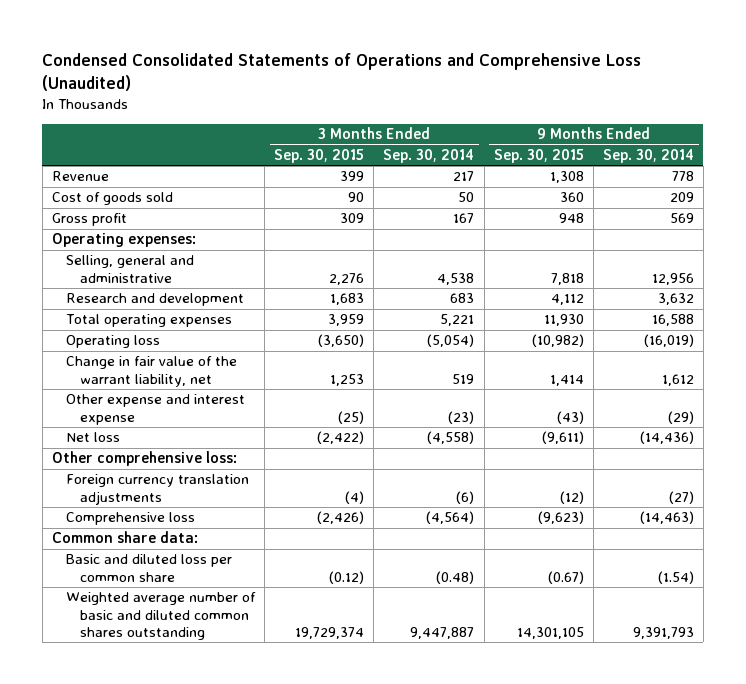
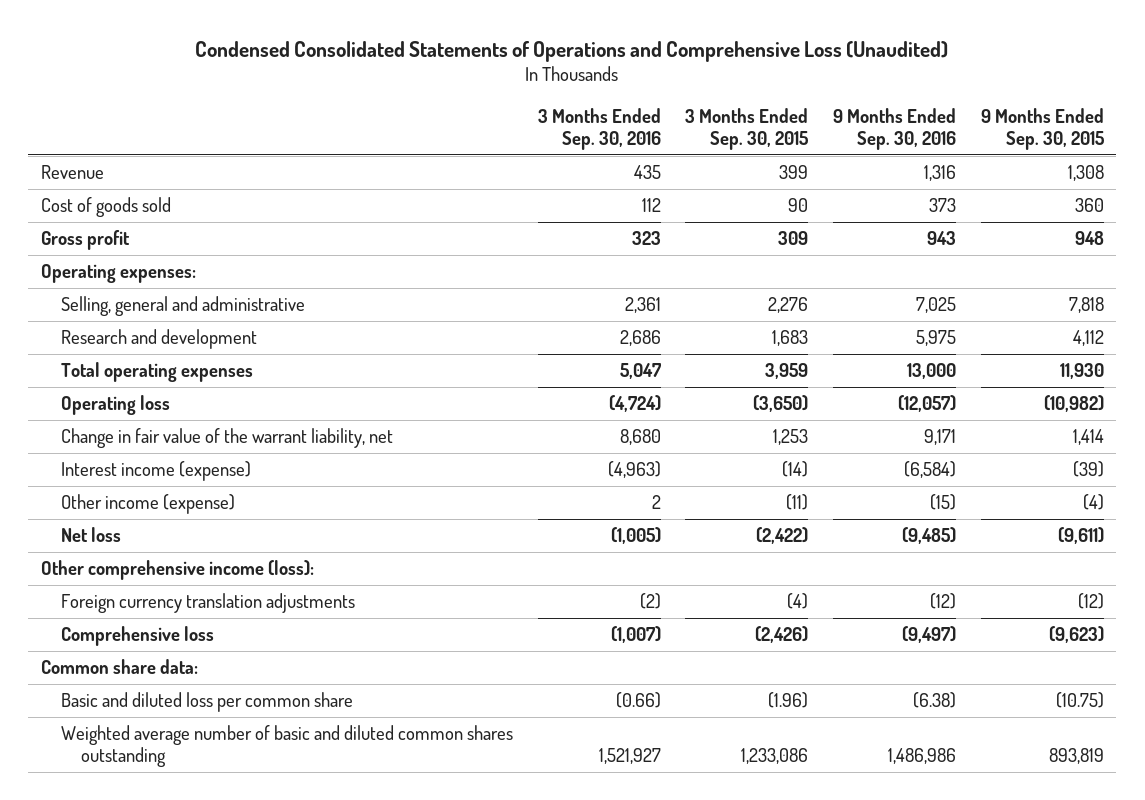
[383,148,475,163] Sep. 30, 2014 -> none
[602,148,694,163] Sep. 30, 2014 -> none
none -> [537,107,661,151] 3 Months Ended Sep. 30, 2016
none -> [833,107,957,151] 9 Months Ended Sep. 30, 2016
none -> [60,461,251,482] Interest income (expense)
[66,394,246,425] Other expense and interest expense -> [60,494,235,515] Other income (expense)
[338,410,365,424] (25) -> [786,494,809,511] (11)
[556,410,584,424] (43) -> [1083,494,1105,511] (4)
[51,451,237,467] Other comprehensive loss: -> [40,560,314,581] Other comprehensive income (loss):
[329,570,365,584] (0.12) -> [768,692,809,709] (1.96)
[547,570,584,584] (0.67) -> [1056,692,1105,709] (10.75)
[295,626,365,639] 19,729,374 -> [741,748,809,765] 1,233,086
[516,626,584,639] 14,301,105 -> [1049,748,1105,765] 893,819

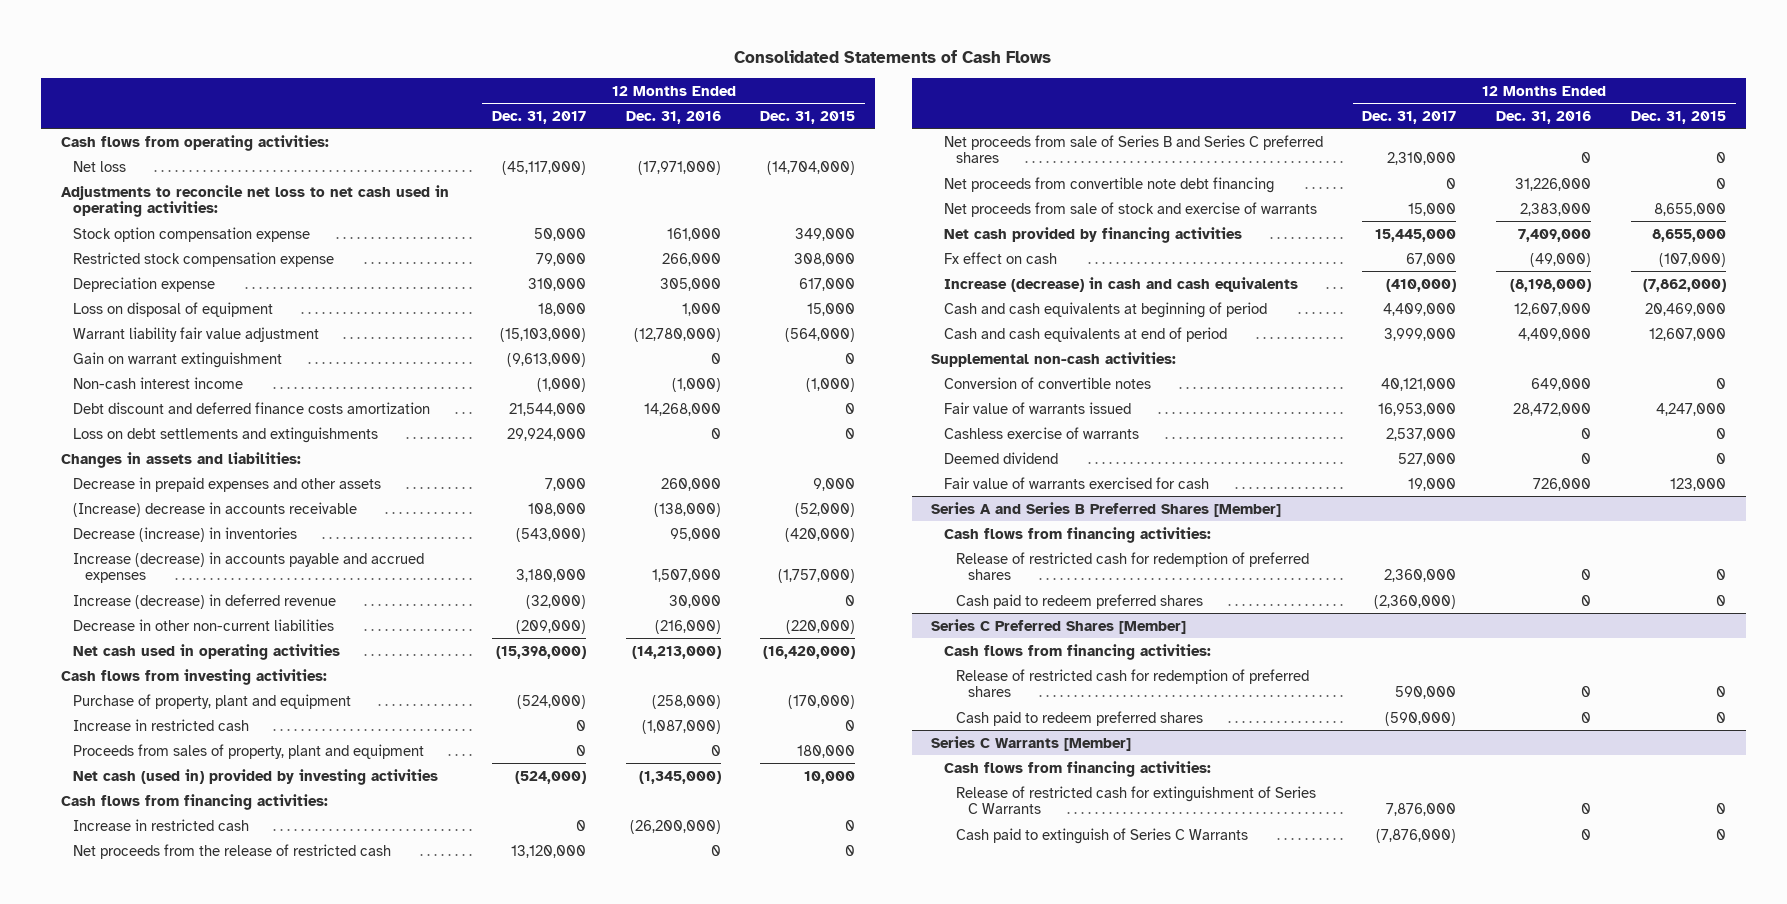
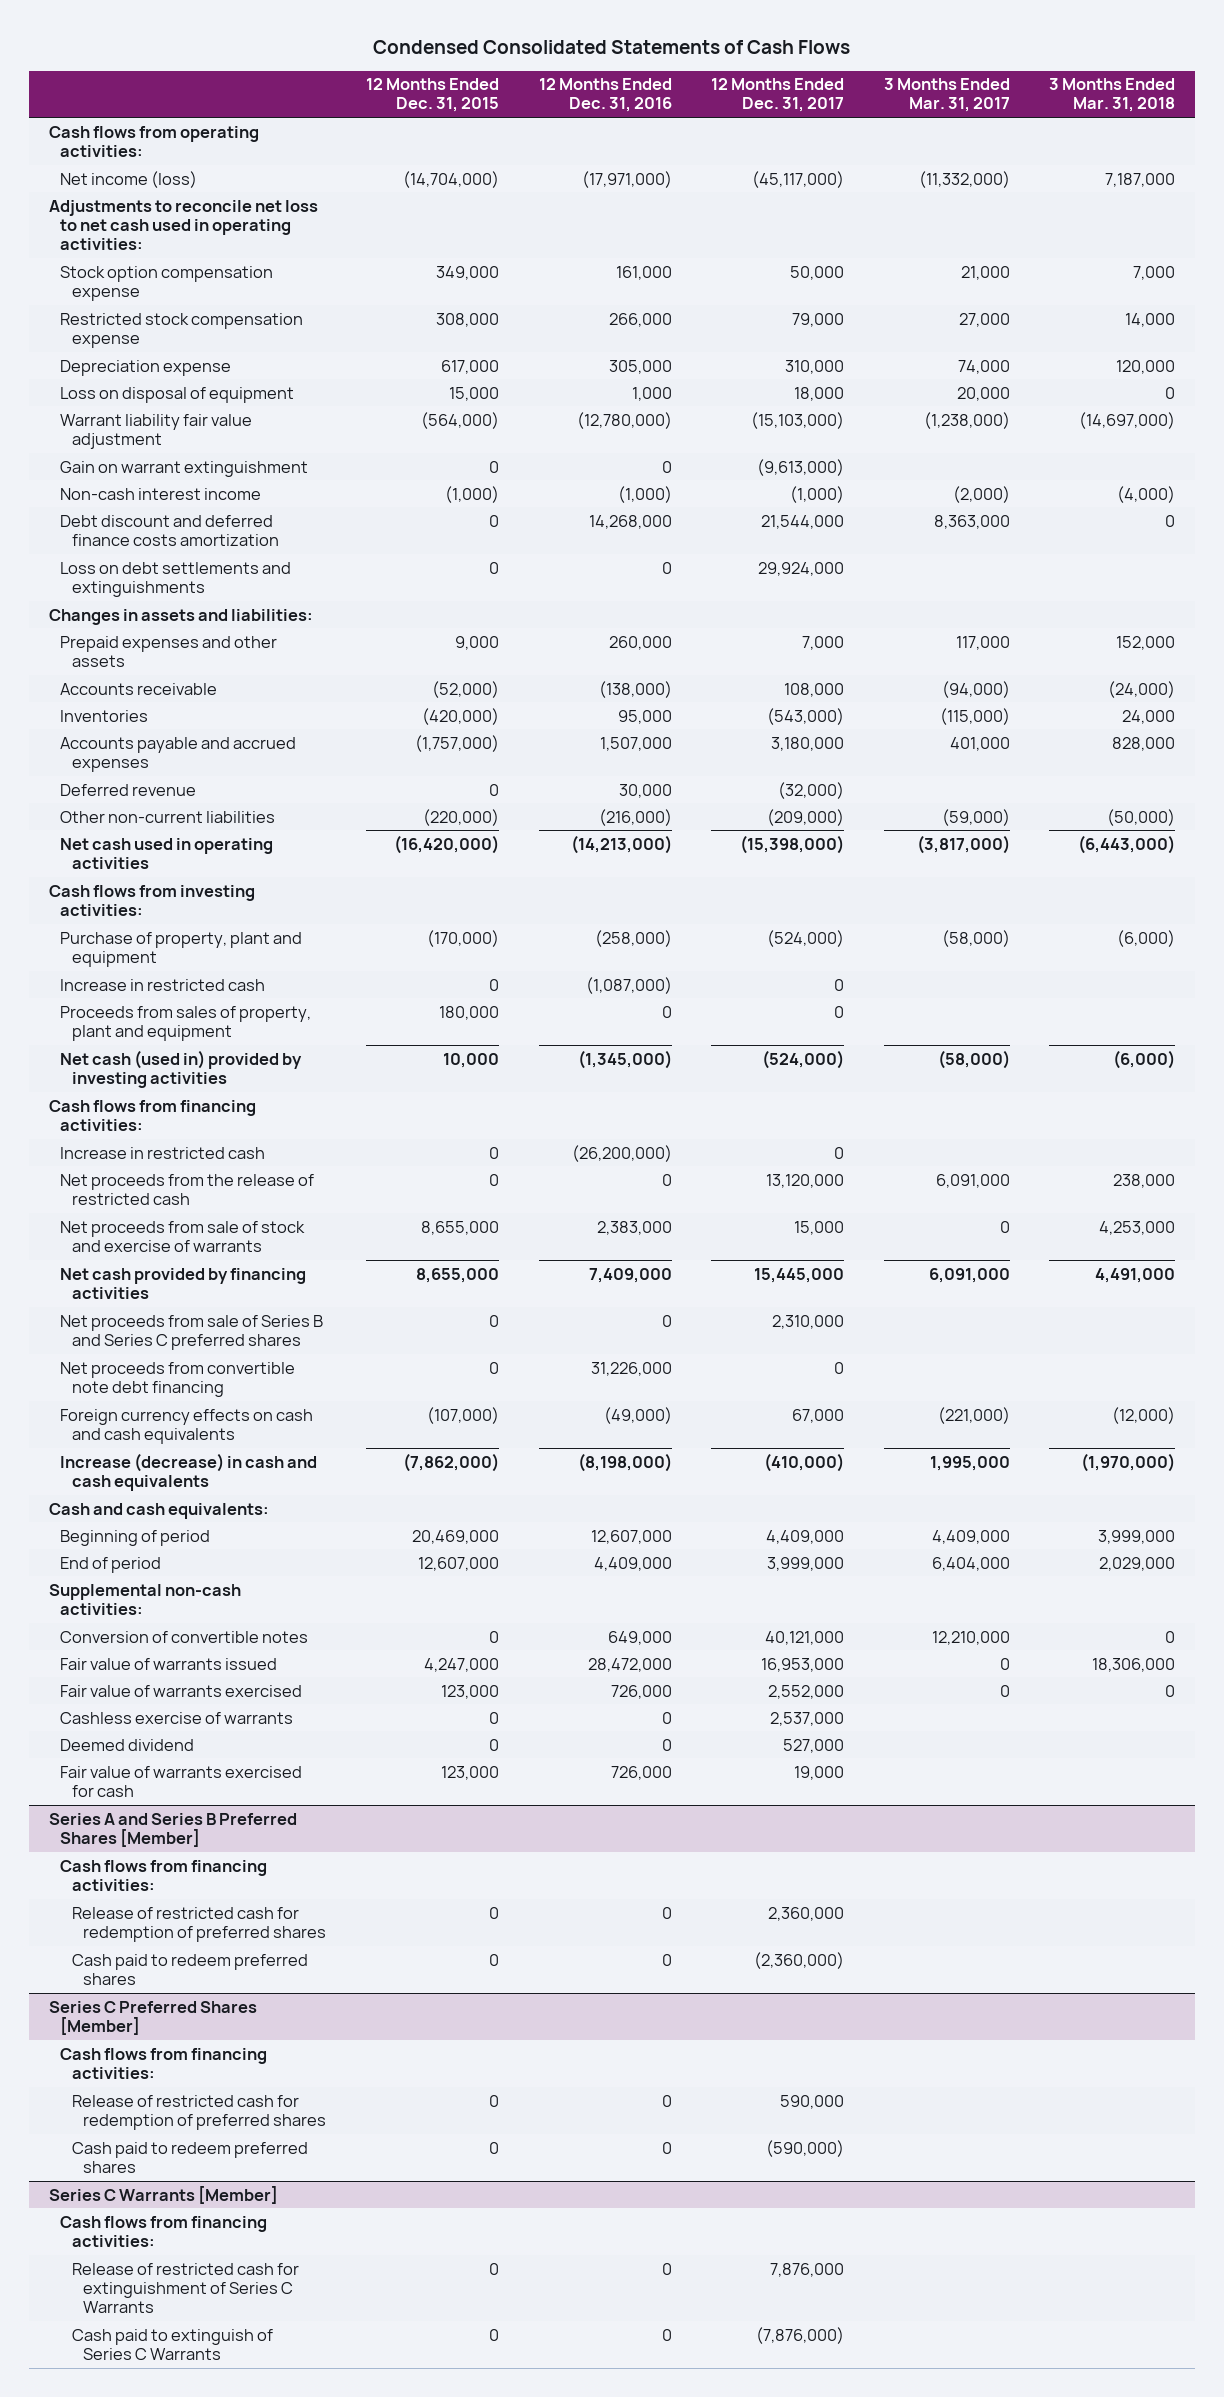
[734,50,1052,64] Consolidated Statements of Cash Flows -> [373,40,851,55] Condensed Consolidated Statements of Cash Flows
none -> [883,78,1010,113] 3 Months Ended Mar. 31, 2017
none -> [1049,78,1176,113] 3 Months Ended Mar. 31, 2018
[73,160,127,172] Net loss -> [60,170,198,188] Net income (loss)
[73,476,382,492] Decrease in prepaid expenses and other assets -> [60,635,278,667] Prepaid expenses and other assets
[73,501,358,517] (Increase) decrease in accounts receivable -> [60,682,218,695] Accounts receivable
[73,526,298,542] Decrease (increase) in inventories -> [60,709,149,722] Inventories
[73,551,425,584] Increase (decrease) in accounts payable and accrued expenses -> [60,736,297,772] Accounts payable and accrued expenses
[73,593,337,609] Increase (decrease) in deferred revenue -> [60,783,197,796] Deferred revenue
[73,618,335,631] Decrease in other non-current liabilities -> [60,810,276,823] Other non-current liabilities
[943,134,1323,164] Net proceeds from sale of Series B and Series C preferred shares -> [60,1314,324,1350] Net proceeds from sale of Series B and Series C preferred shares
[943,176,1274,193] Net proceeds from convertible note debt financing -> [60,1361,296,1397] Net proceeds from convertible note debt financing
[943,251,1057,264] Fx effect on cash -> [60,1408,314,1444] Foreign currency effects on cash and cash equivalents
none -> [48,1502,269,1519] Cash and cash equivalents:
[943,301,1267,318] Cash and cash equivalents at beginning of period -> [60,1529,211,1546] Beginning of period
[943,326,1227,342] Cash and cash equivalents at end of period -> [60,1556,162,1573] End of period
none -> [60,1684,303,1697] Fair value of warrants exercised

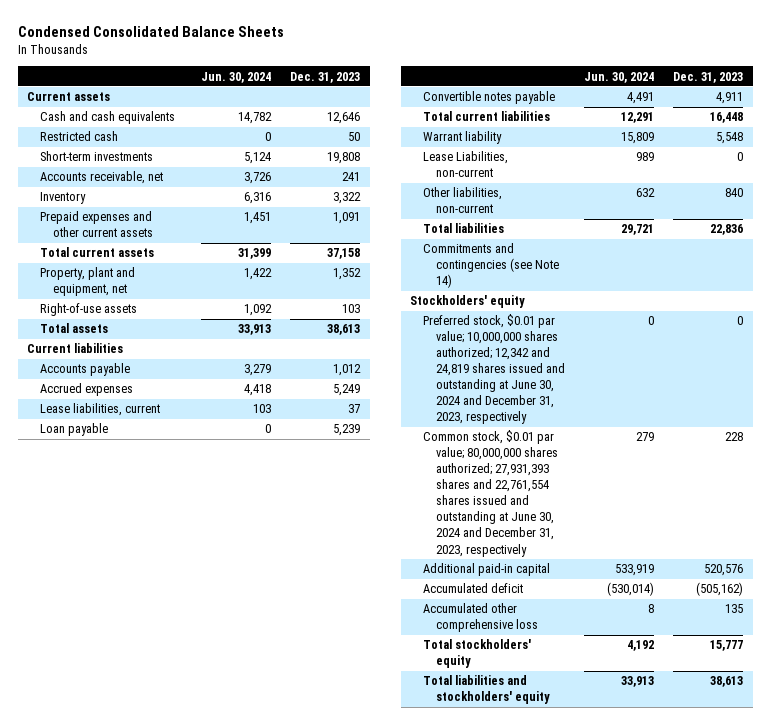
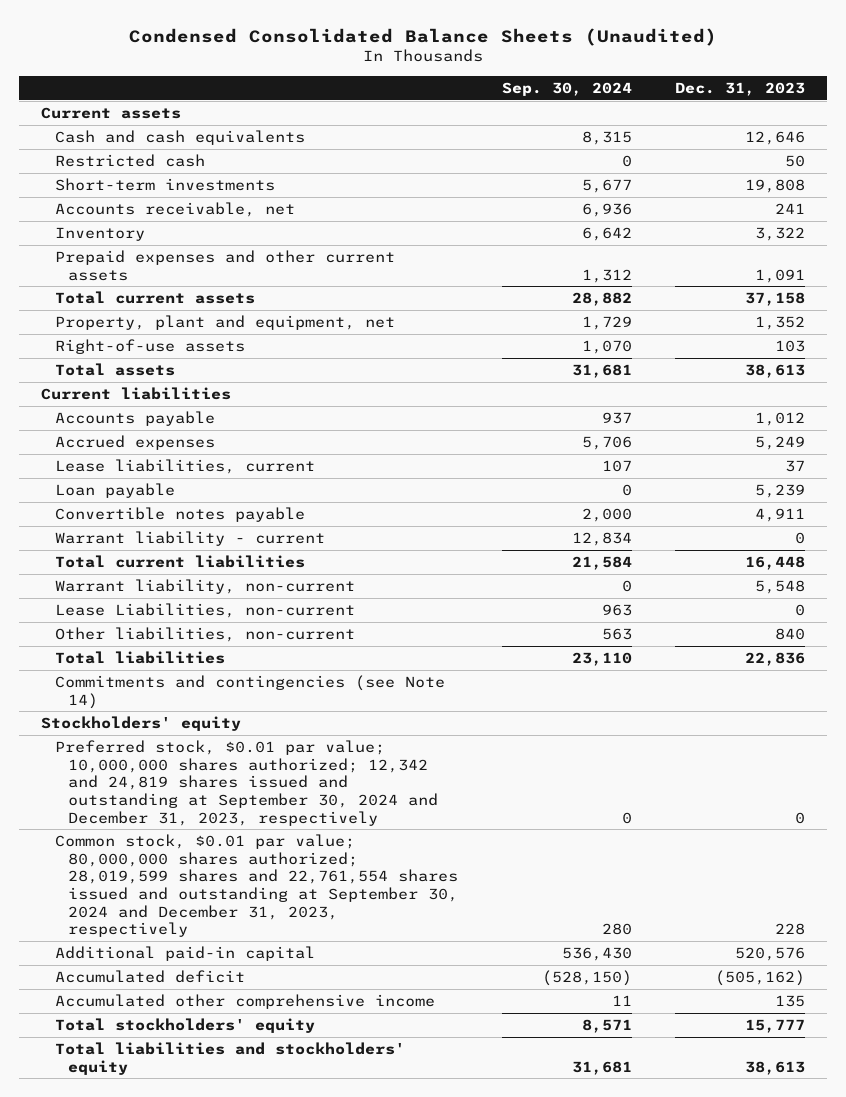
[17,25,284,37] Condensed Consolidated Balance Sheets -> [128,27,717,46] Condensed Consolidated Balance Sheets (Unaudited)
[201,71,272,83] Jun. 30, 2024 -> none
none -> [501,81,632,96] Sep. 30, 2024
none -> [54,530,325,546] Warrant liability - current
[423,131,503,145] Warrant liability -> [54,578,355,594] Warrant liability, non-current
[423,314,566,425] Preferred stock, $0.01 par value; 10,000,000 shares authorized; 12,342 and 24,819 shares issued and outstanding at June 30, 2024 and December 31, 2023, respectively -> [54,739,439,826] Preferred stock, $0.01 par value; 10,000,000 shares authorized; 12,342 and 24,819 shares issued and outstanding at September 30, 2024 and December 31, 2023, respectively
[423,430,559,557] Common stock, $0.01 par value; 80,000,000 shares authorized; 27,931,393 shares and 22,761,554 shares issued and outstanding at June 30, 2024 and December 31, 2023, respectively -> [54,833,459,938] Common stock, $0.01 par value; 80,000,000 shares authorized; 28,019,599 shares and 22,761,554 shares issued and outstanding at September 30, 2024 and December 31, 2023, respectively
[423,603,539,633] Accumulated other comprehensive loss -> [54,993,435,1009] Accumulated other comprehensive income

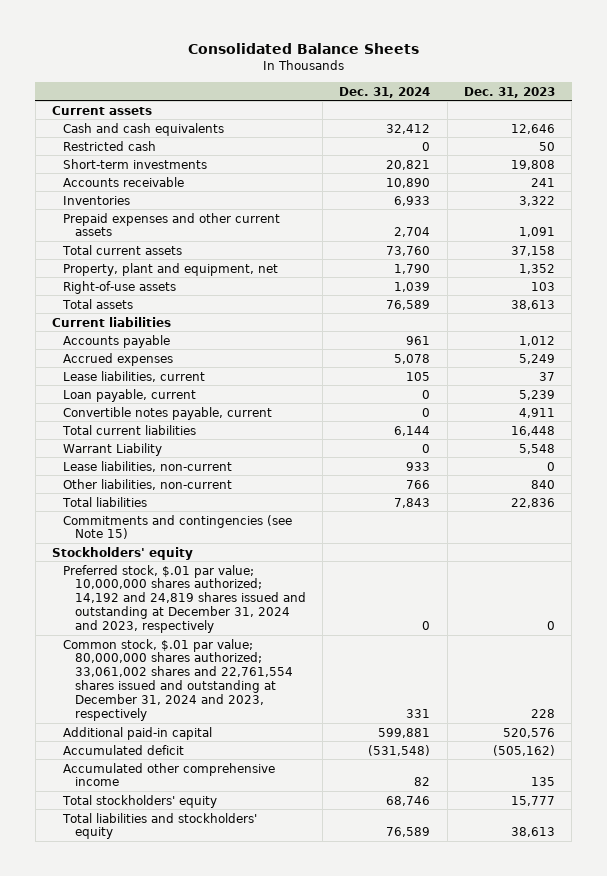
[128,27,717,46] Condensed Consolidated Balance Sheets (Unaudited) -> [187,42,419,54] Consolidated Balance Sheets
[501,81,632,96] Sep. 30, 2024 -> none
none -> [339,86,431,98] Dec. 31, 2024
[54,201,295,217] Accounts receivable, net -> [63,176,185,187] Accounts receivable
[54,226,145,241] Inventory -> [63,195,131,205] Inventories
[54,530,325,546] Warrant liability - current -> none
[54,482,175,498] Loan payable -> [63,388,197,402] Loan payable, current
[54,506,305,522] Convertible notes payable -> [63,406,273,420] Convertible notes payable, current
[54,578,355,594] Warrant liability, non-current -> [63,442,163,456] Warrant Liability
[54,602,355,618] Lease Liabilities, non-current -> [63,460,233,472] Lease liabilities, non-current
[54,674,445,709] Commitments and contingencies (see Note 14) -> [63,514,293,540] Commitments and contingencies (see Note 15)
[54,739,439,826] Preferred stock, $0.01 par value; 10,000,000 shares authorized; 12,342 and 24,819 shares issued and outstanding at September 30, 2024 and December 31, 2023, respectively -> [63,564,306,634] Preferred stock, $.01 par value; 10,000,000 shares authorized; 14,192 and 24,819 shares issued and outstanding at December 31, 2024 and 2023, respectively
[54,833,459,938] Common stock, $0.01 par value; 80,000,000 shares authorized; 28,019,599 shares and 22,761,554 shares issued and outstanding at September 30, 2024 and December 31, 2023, respectively -> [63,638,293,722] Common stock, $.01 par value; 80,000,000 shares authorized; 33,061,002 shares and 22,761,554 shares issued and outstanding at December 31, 2024 and 2023, respectively

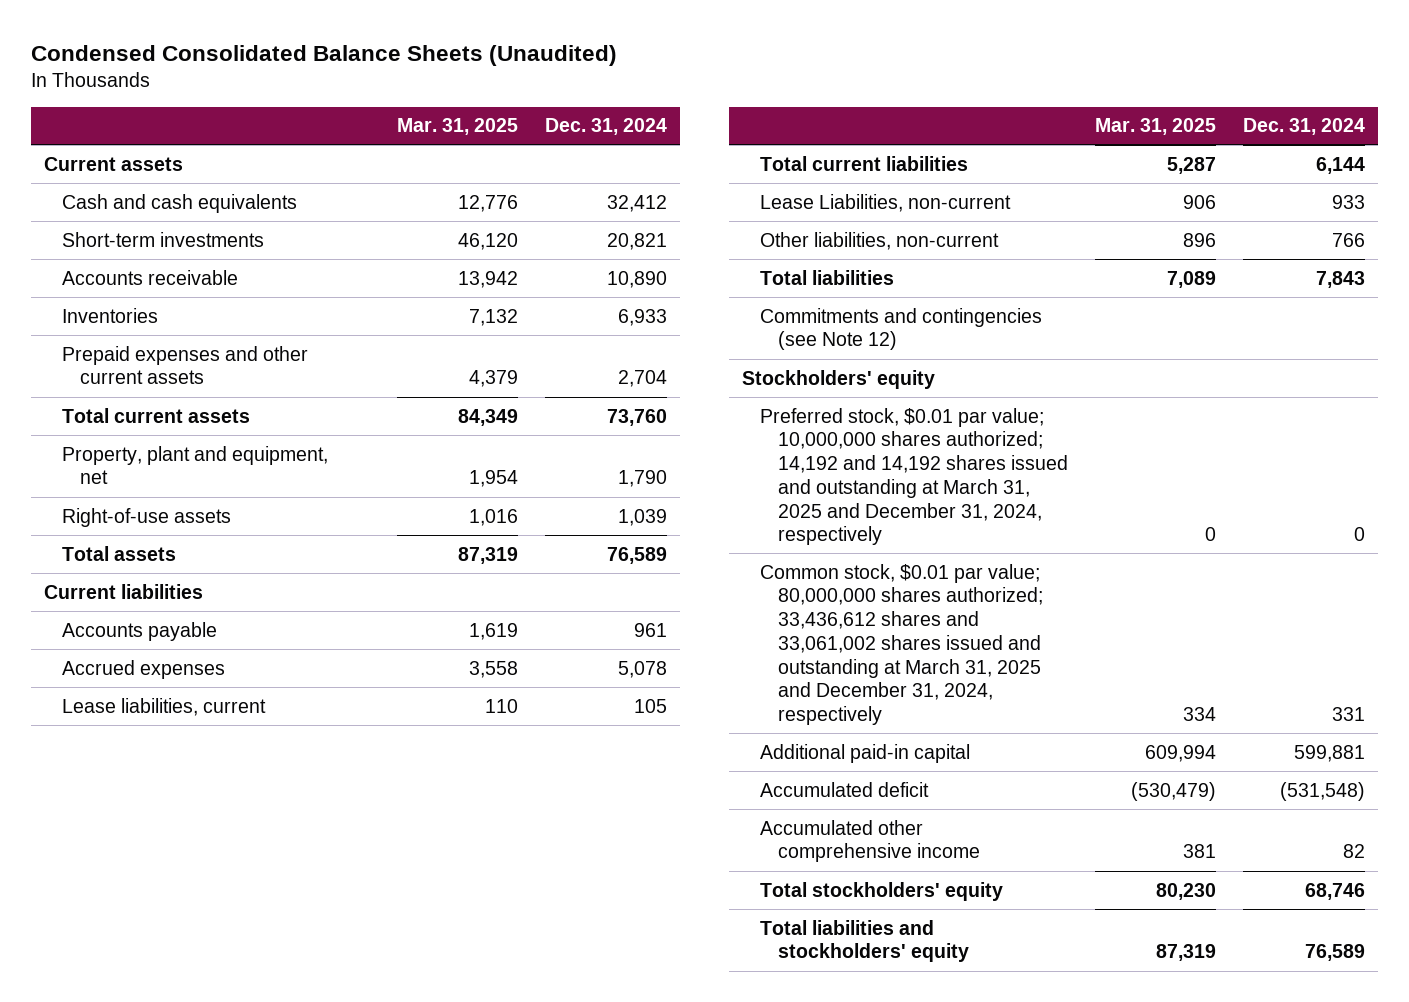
[187,42,419,54] Consolidated Balance Sheets -> [30,44,617,66] Condensed Consolidated Balance Sheets (Unaudited)
[464,86,556,98] Dec. 31, 2023 -> none
none -> [396,118,518,136] Mar. 31, 2025
[63,140,157,151] Restricted cash -> none
[63,388,197,402] Loan payable, current -> none
[63,406,273,420] Convertible notes payable, current -> none
[63,442,163,456] Warrant Liability -> none
[63,460,233,472] Lease liabilities, non-current -> [760,193,1012,212] Lease Liabilities, non-current
[63,514,293,540] Commitments and contingencies (see Note 15) -> [760,307,1043,351] Commitments and contingencies (see Note 12)
[63,564,306,634] Preferred stock, $.01 par value; 10,000,000 shares authorized; 14,192 and 24,819 shares issued and outstanding at December 31, 2024 and 2023, respectively -> [760,407,1068,546] Preferred stock, $0.01 par value; 10,000,000 shares authorized; 14,192 and 14,192 shares issued and outstanding at March 31, 2025 and December 31, 2024, respectively
[63,638,293,722] Common stock, $.01 par value; 80,000,000 shares authorized; 33,061,002 shares and 22,761,554 shares issued and outstanding at December 31, 2024 and 2023, respectively -> [760,563,1043,725] Common stock, $0.01 par value; 80,000,000 shares authorized; 33,436,612 shares and 33,061,002 shares issued and outstanding at March 31, 2025 and December 31, 2024, respectively

